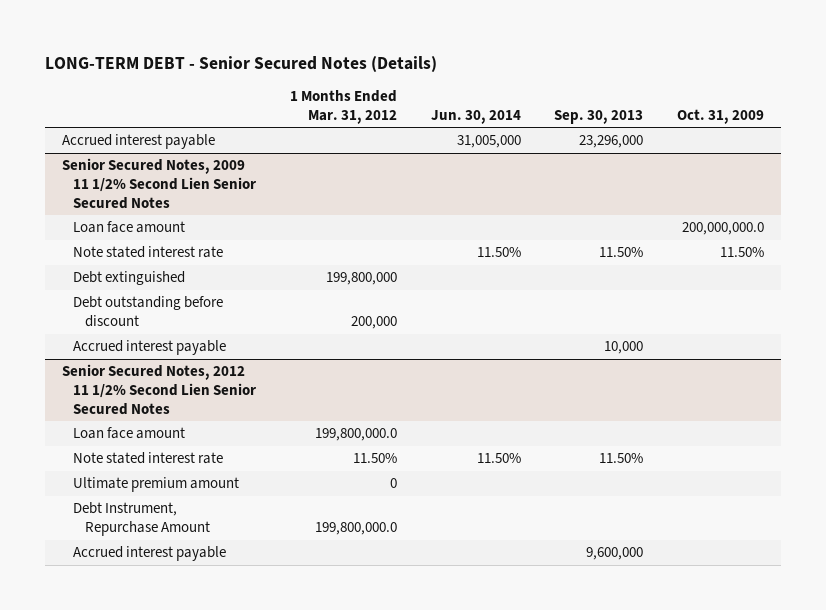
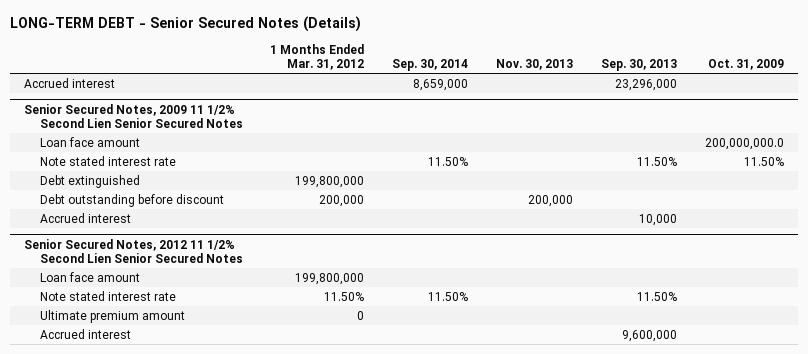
[430,110,521,125] Jun. 30, 2014 -> none
none -> [392,59,469,72] Sep. 30, 2014
none -> [496,59,574,71] Nov. 30, 2013
[61,134,215,150] Accrued interest payable -> [23,77,115,88] Accrued interest
[73,340,227,356] Accrued interest payable -> [39,212,131,223] Accrued interest
[315,428,398,442] 199,800,000.0 -> [295,272,365,285] 199,800,000
[73,502,211,537] Debt Instrument, Repurchase Amount -> none
[73,546,227,562] Accrued interest payable -> [39,328,131,339] Accrued interest

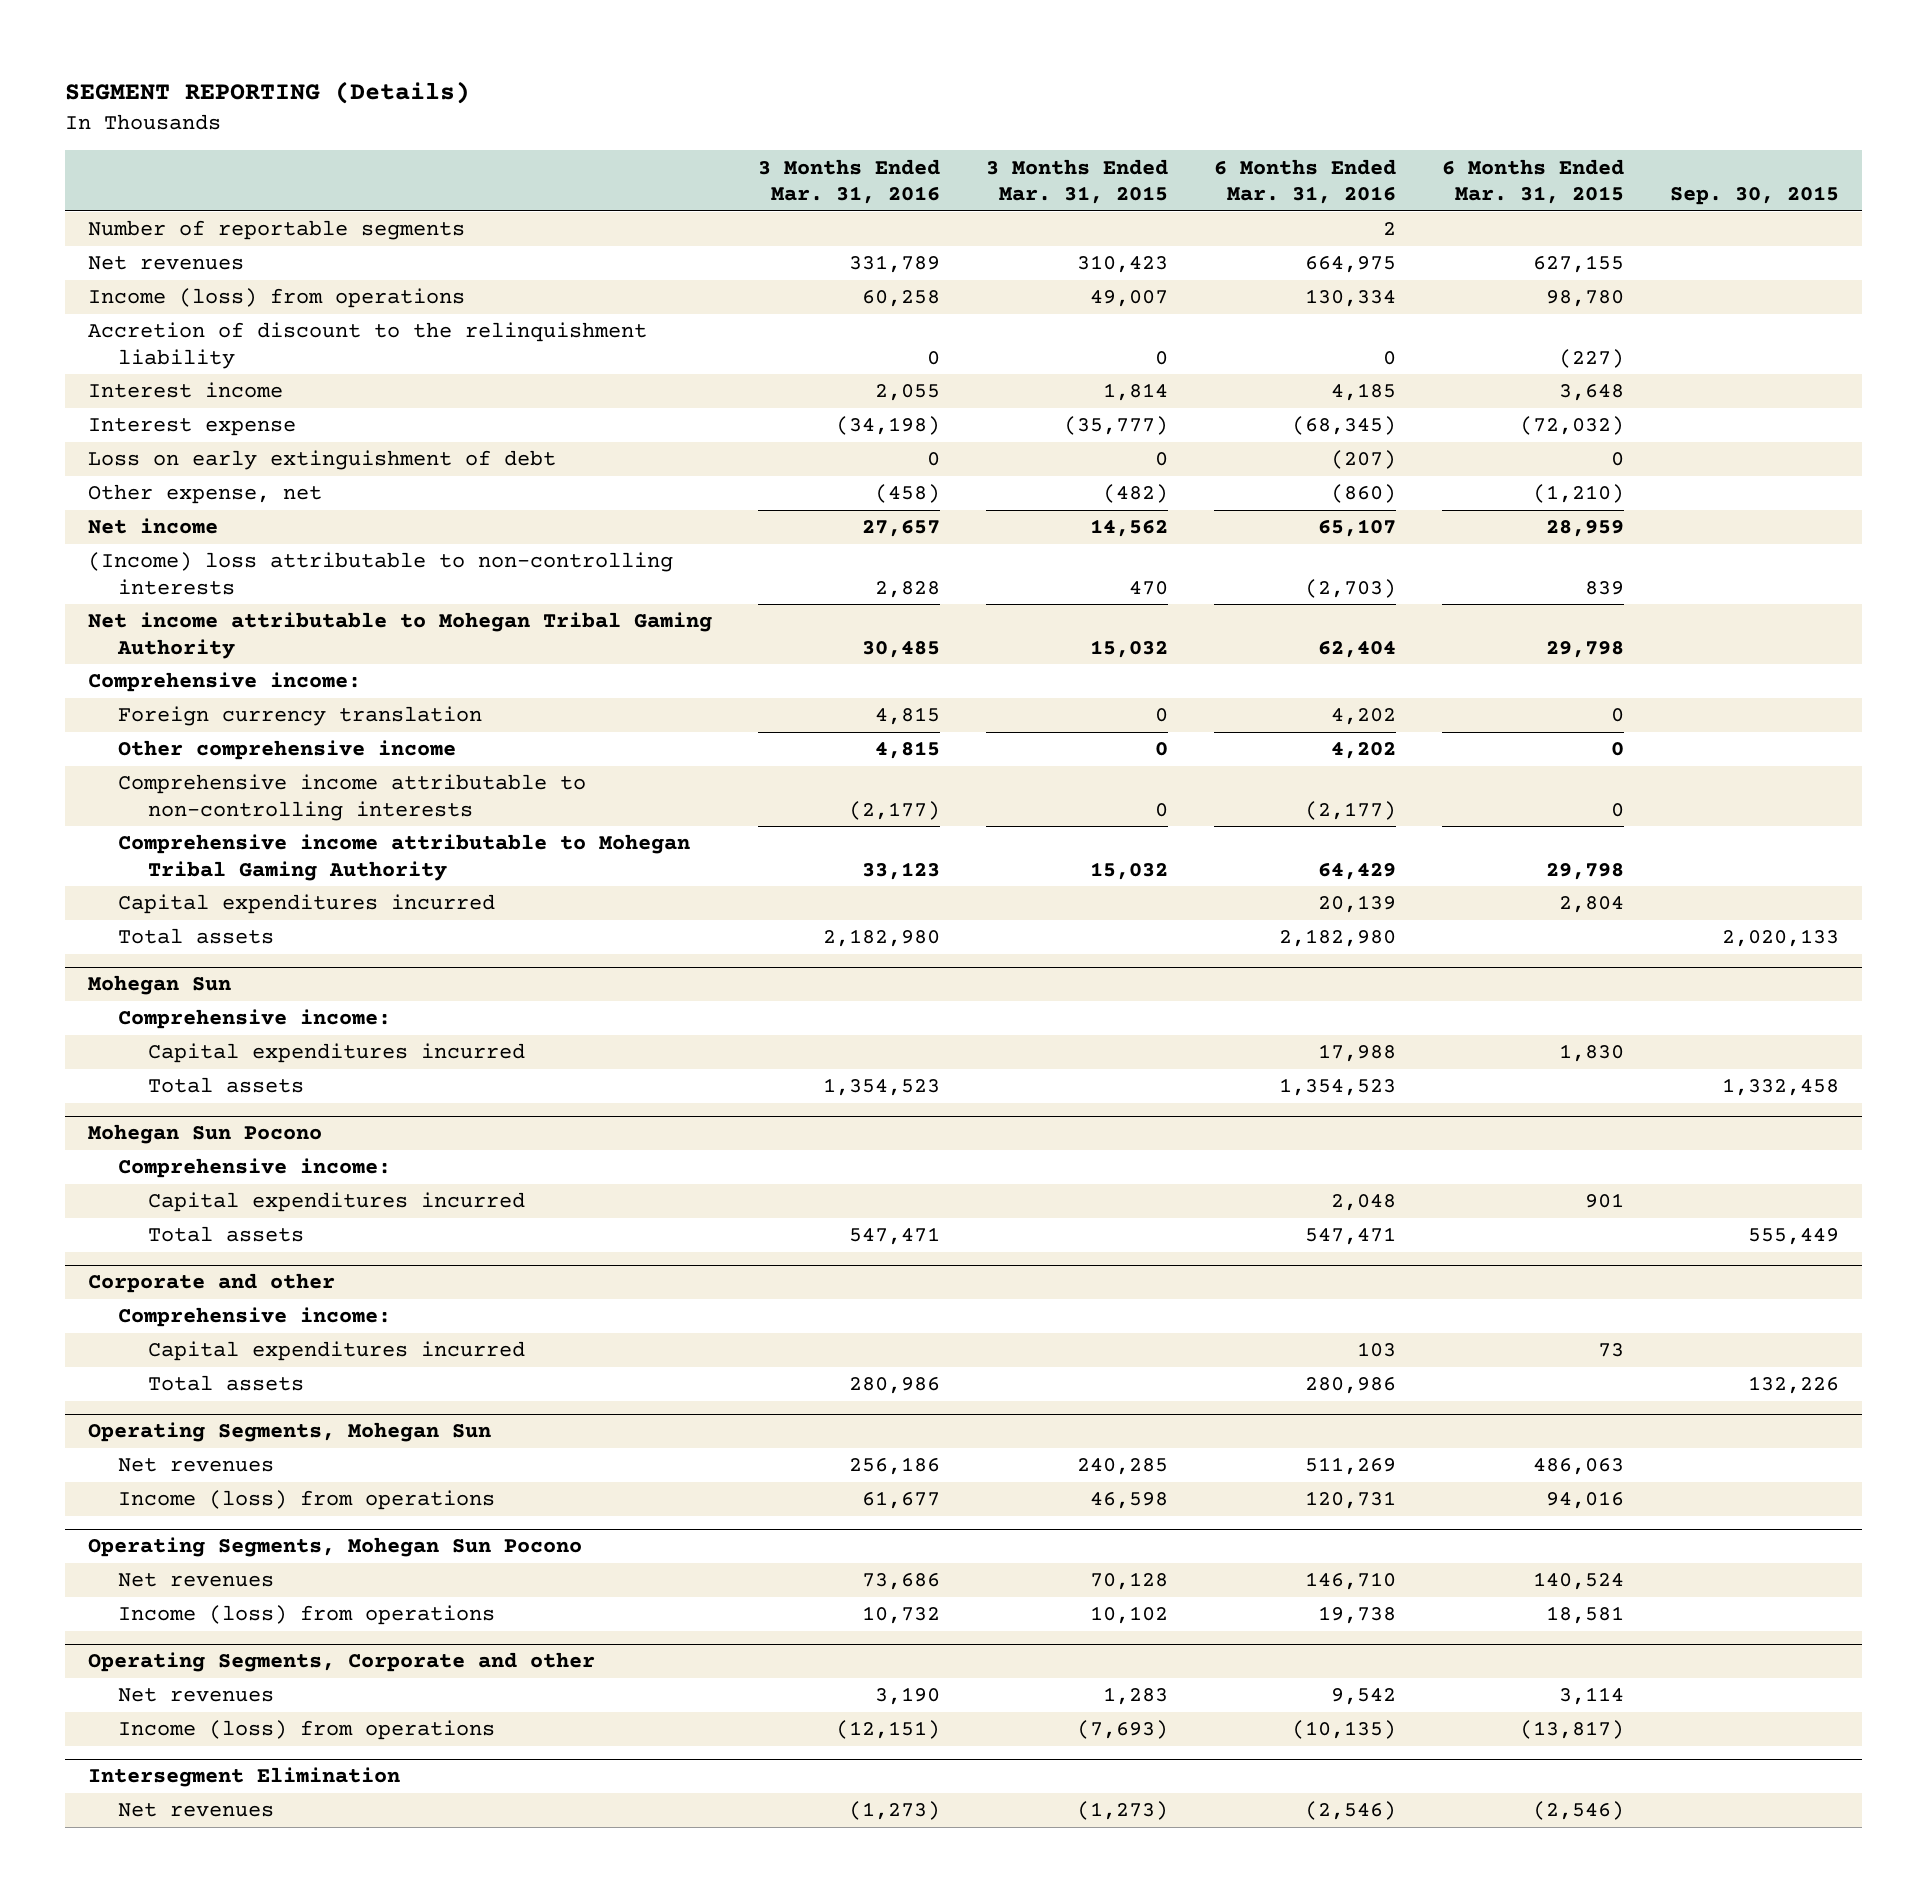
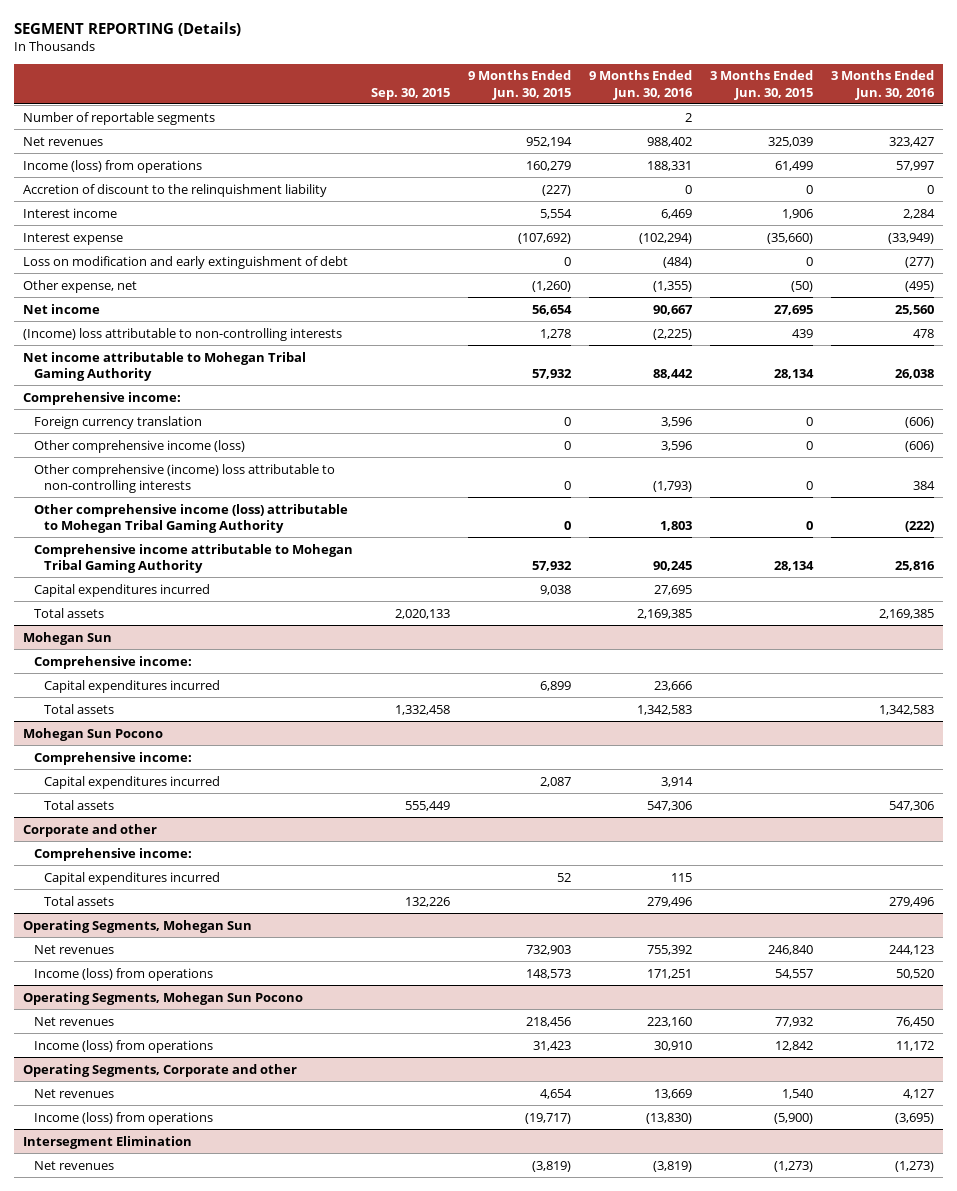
[758,158,941,204] 3 Months Ended Mar. 31, 2016 -> none
[986,158,1169,204] 3 Months Ended Mar. 31, 2015 -> none
[1214,158,1397,204] 6 Months Ended Mar. 31, 2016 -> none
[1442,158,1625,204] 6 Months Ended Mar. 31, 2015 -> none
none -> [467,70,571,100] 9 Months Ended Jun. 30, 2015
none -> [588,70,693,100] 9 Months Ended Jun. 30, 2016
none -> [709,70,813,100] 3 Months Ended Jun. 30, 2015
none -> [830,70,935,100] 3 Months Ended Jun. 30, 2016
[88,450,557,471] Loss on early extinguishment of debt -> [23,255,349,269] Loss on modification and early extinguishment of debt
[118,740,457,761] Other comprehensive income -> [33,439,245,453] Other comprehensive income (loss)
[118,774,587,821] Comprehensive income attributable to non-controlling interests -> [33,463,335,493] Other comprehensive (income) loss attributable to non-controlling interests
none -> [33,503,348,533] Other comprehensive income (loss) attributable to Mohegan Tribal Gaming Authority

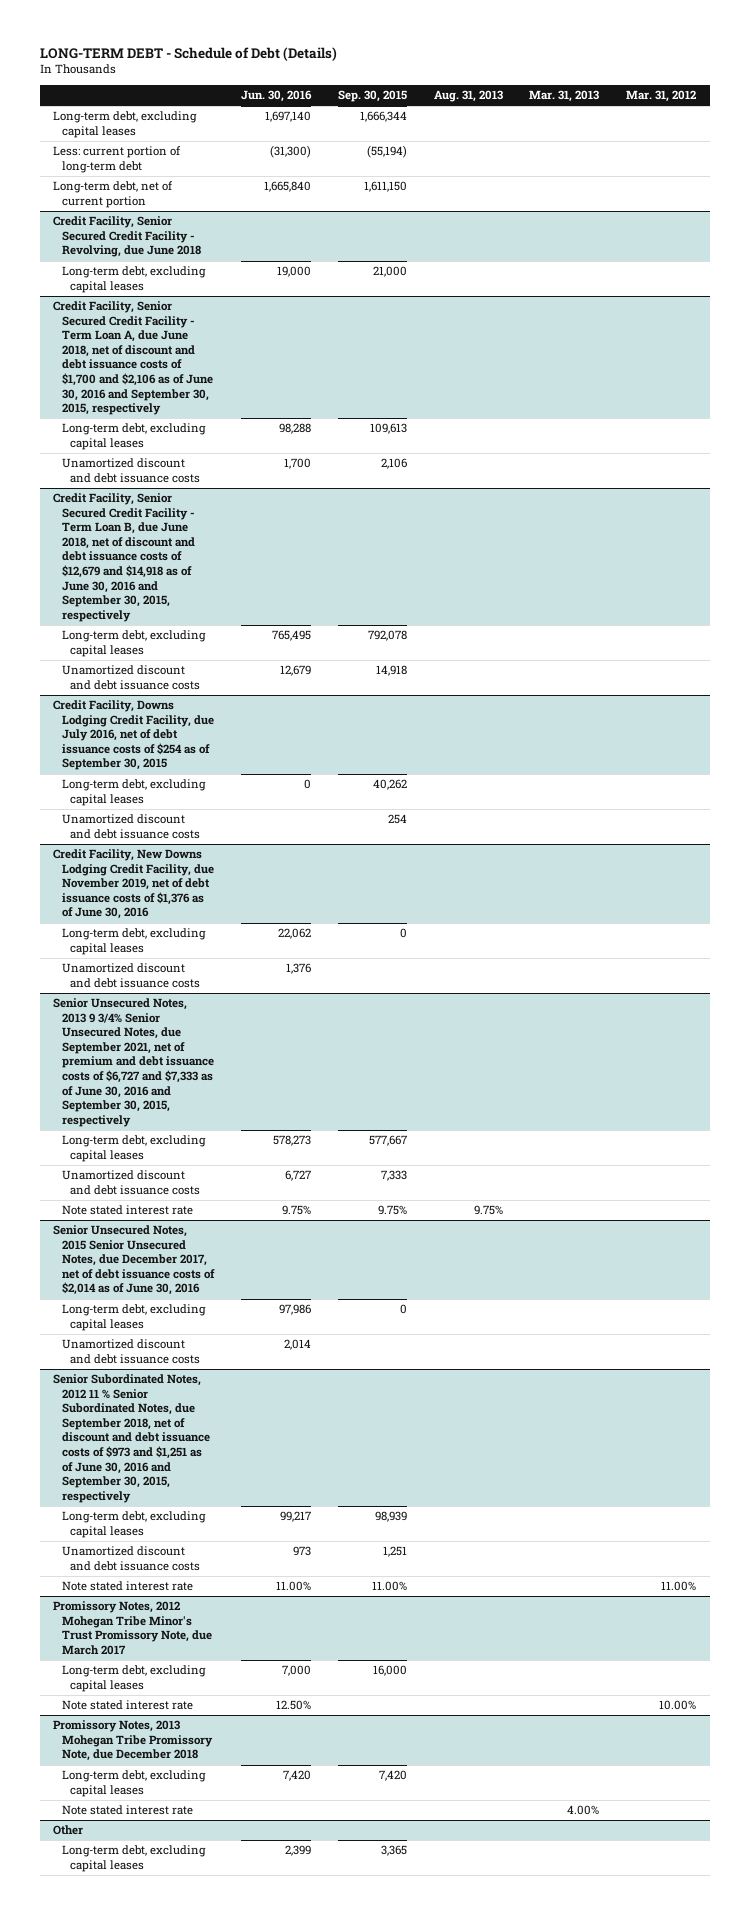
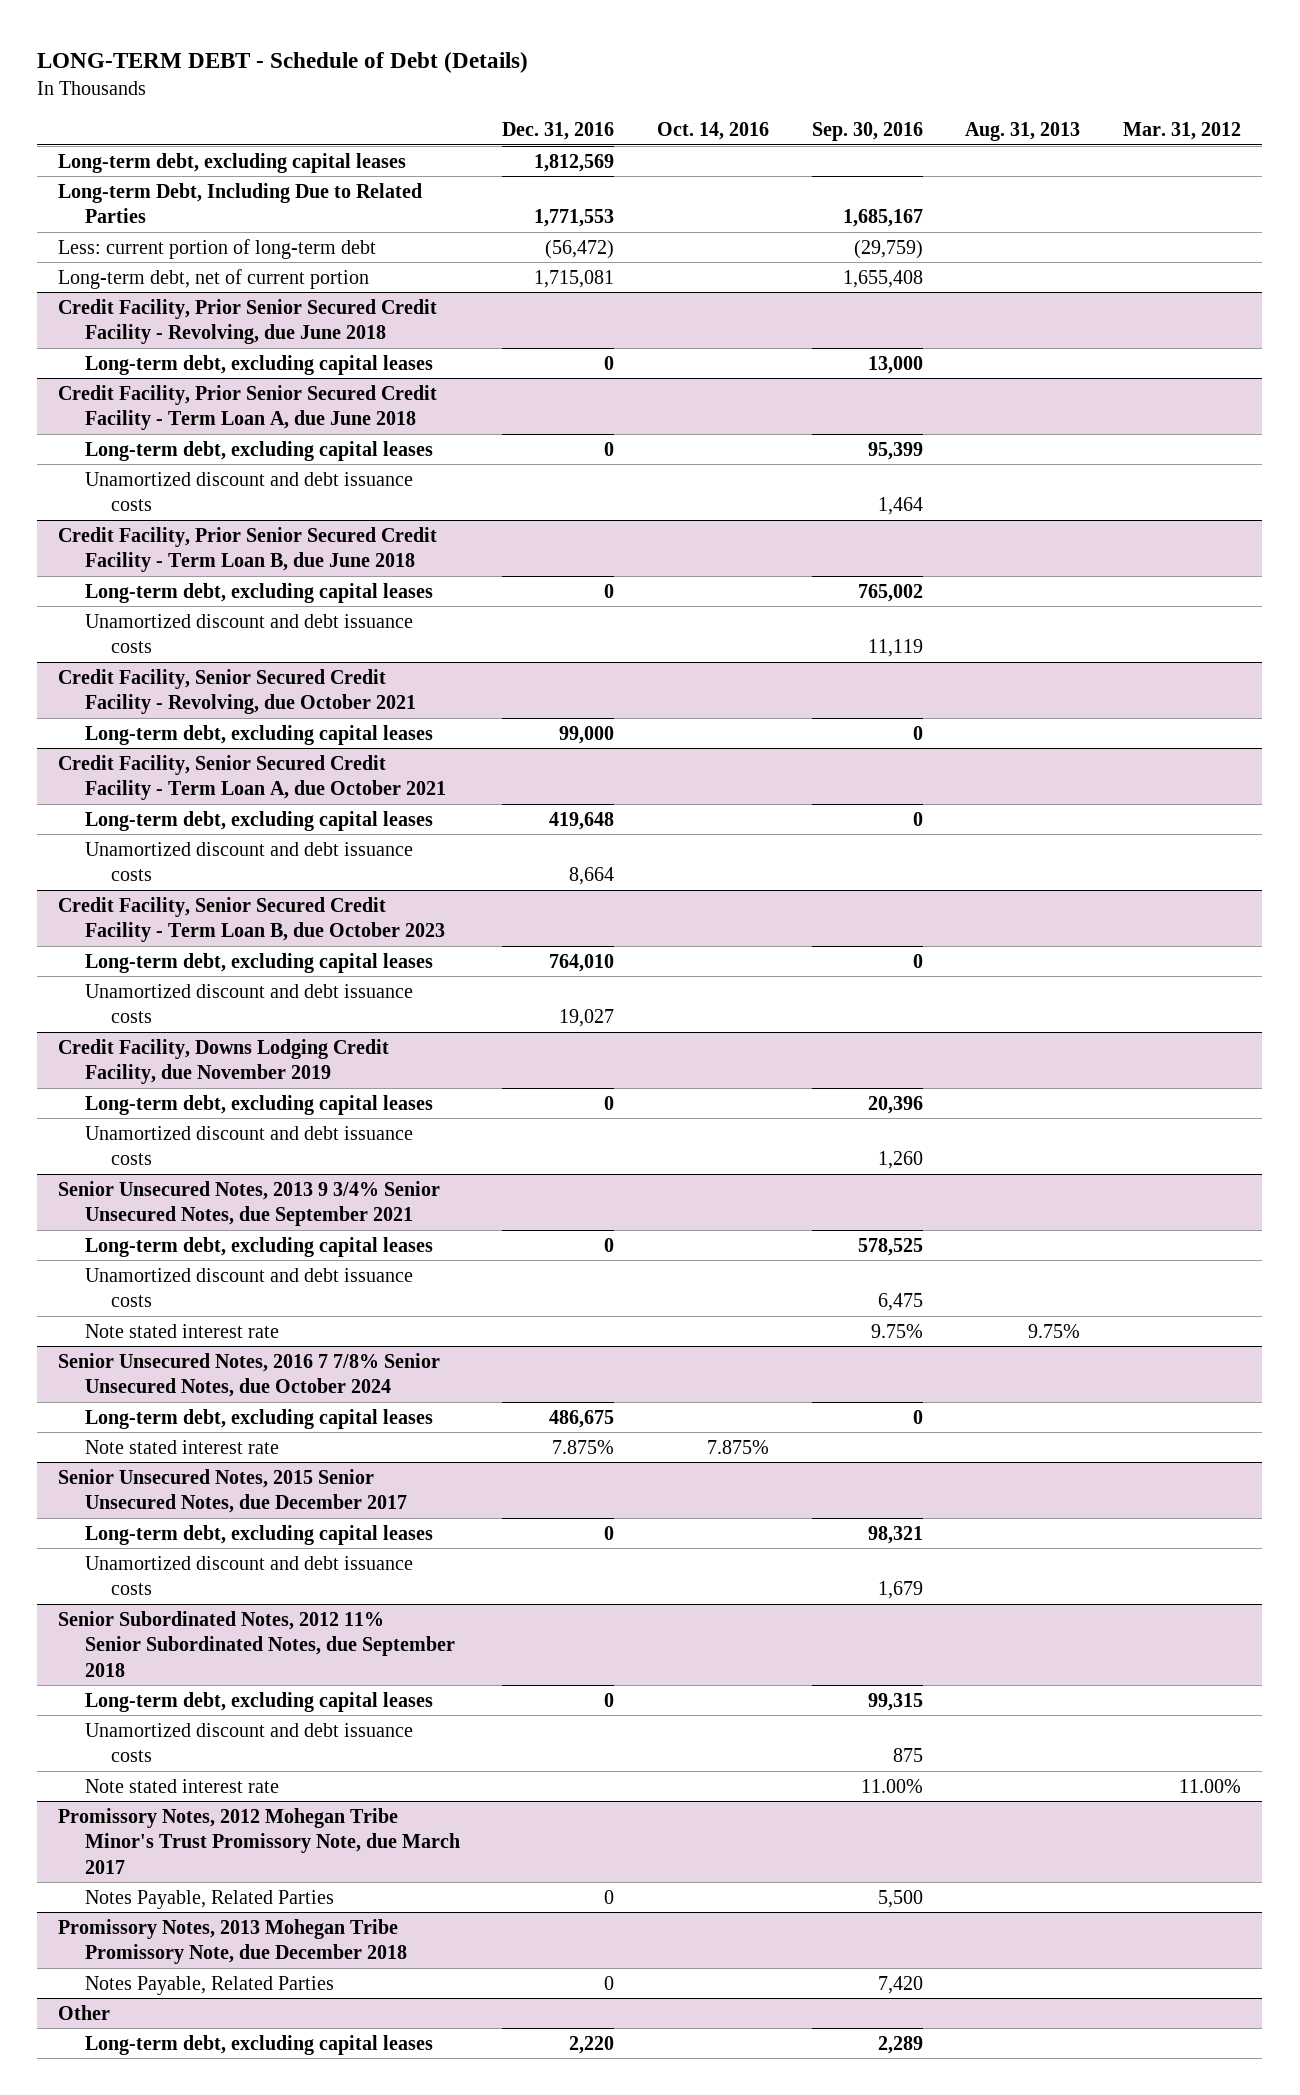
[240,90,312,103] Jun. 30, 2016 -> none
[337,90,407,103] Sep. 30, 2015 -> none
[529,90,600,103] Mar. 31, 2013 -> none
none -> [502,122,615,141] Dec. 31, 2016
none -> [657,122,770,141] Oct. 14, 2016
none -> [811,122,923,142] Sep. 30, 2016
none -> [58,182,423,224] Long-term Debt, Including Due to Related Parties
[53,216,201,258] Credit Facility, Senior Secured Credit Facility - Revolving, due June 2018 -> [58,298,438,345] Credit Facility, Prior Senior Secured Credit Facility - Revolving, due June 2018
[53,301,213,416] Credit Facility, Senior Secured Credit Facility - Term Loan A, due June 2018, net of discount and debt issuance costs of $1,700 and $2,106 as of June 30, 2016 and September 30, 2015, respectively -> none
[61,423,206,450] Long-term debt, excluding capital leases -> none
[61,458,201,483] Unamortized discount and debt issuance costs -> none
[53,493,195,622] Credit Facility, Senior Secured Credit Facility - Term Loan B, due June 2018, net of discount and debt issuance costs of $12,679 and $14,918 as of June 30, 2016 and September 30, 2015, respectively -> none
[61,630,206,657] Long-term debt, excluding capital leases -> none
[61,665,201,690] Unamortized discount and debt issuance costs -> none
[53,700,214,771] Credit Facility, Downs Lodging Credit Facility, due July 2016, net of debt issuance costs of $254 as of September 30, 2015 -> none
[61,779,206,806] Long-term debt, excluding capital leases -> none
[61,814,201,839] Unamortized discount and debt issuance costs -> none
none -> [58,384,438,431] Credit Facility, Prior Senior Secured Credit Facility - Term Loan A, due June 2018
none -> [84,440,433,461] Long-term debt, excluding capital leases
none -> [84,471,413,512] Unamortized discount and debt issuance costs
none -> [58,526,438,573] Credit Facility, Prior Senior Secured Credit Facility - Term Loan B, due June 2018
none -> [84,582,433,603] Long-term debt, excluding capital leases
none -> [84,613,413,654] Unamortized discount and debt issuance costs
none -> [58,668,416,715] Credit Facility, Senior Secured Credit Facility - Revolving, due October 2021
none -> [84,724,433,745] Long-term debt, excluding capital leases
none -> [58,754,446,801] Credit Facility, Senior Secured Credit Facility - Term Loan A, due October 2021
none -> [84,810,433,831] Long-term debt, excluding capital leases
none -> [84,841,413,882] Unamortized discount and debt issuance costs
none -> [58,896,445,943] Credit Facility, Senior Secured Credit Facility - Term Loan B, due October 2023
none -> [84,952,433,973] Long-term debt, excluding capital leases
none -> [84,983,413,1024] Unamortized discount and debt issuance costs
[53,849,214,920] Credit Facility, New Downs Lodging Credit Facility, due November 2019, net of debt issuance costs of $1,376 as of June 30, 2016 -> [58,1038,390,1085] Credit Facility, Downs Lodging Credit Facility, due November 2019
[53,998,214,1127] Senior Unsecured Notes, 2013 9 3/4% Senior Unsecured Notes, due September 2021, net of premium and debt issuance costs of $6,727 and $7,333 as of June 30, 2016 and September 30, 2015, respectively -> [58,1180,441,1227] Senior Unsecured Notes, 2013 9 3/4% Senior Unsecured Notes, due September 2021
none -> [58,1352,441,1398] Senior Unsecured Notes, 2016 7 7/8% Senior Unsecured Notes, due October 2024
none -> [84,1408,433,1429] Long-term debt, excluding capital leases
none -> [84,1439,279,1454] Note stated interest rate
[53,1225,215,1296] Senior Unsecured Notes, 2015 Senior Unsecured Notes, due December 2017, net of debt issuance costs of $2,014 as of June 30, 2016 -> [58,1468,407,1514] Senior Unsecured Notes, 2015 Senior Unsecured Notes, due December 2017
[53,1374,210,1503] Senior Subordinated Notes, 2012 11 % Senior Subordinated Notes, due September 2018, net of discount and debt issuance costs of $973 and $1,251 as of June 30, 2016 and September 30, 2015, respectively -> [58,1610,455,1677] Senior Subordinated Notes, 2012 11% Senior Subordinated Notes, due September 2018
[61,1665,206,1692] Long-term debt, excluding capital leases -> none
[61,1700,193,1711] Note stated interest rate -> none
none -> [84,1889,334,1909] Notes Payable, Related Parties
[61,1770,206,1797] Long-term debt, excluding capital leases -> none
[61,1805,193,1816] Note stated interest rate -> none
none -> [84,1975,334,1995] Notes Payable, Related Parties

